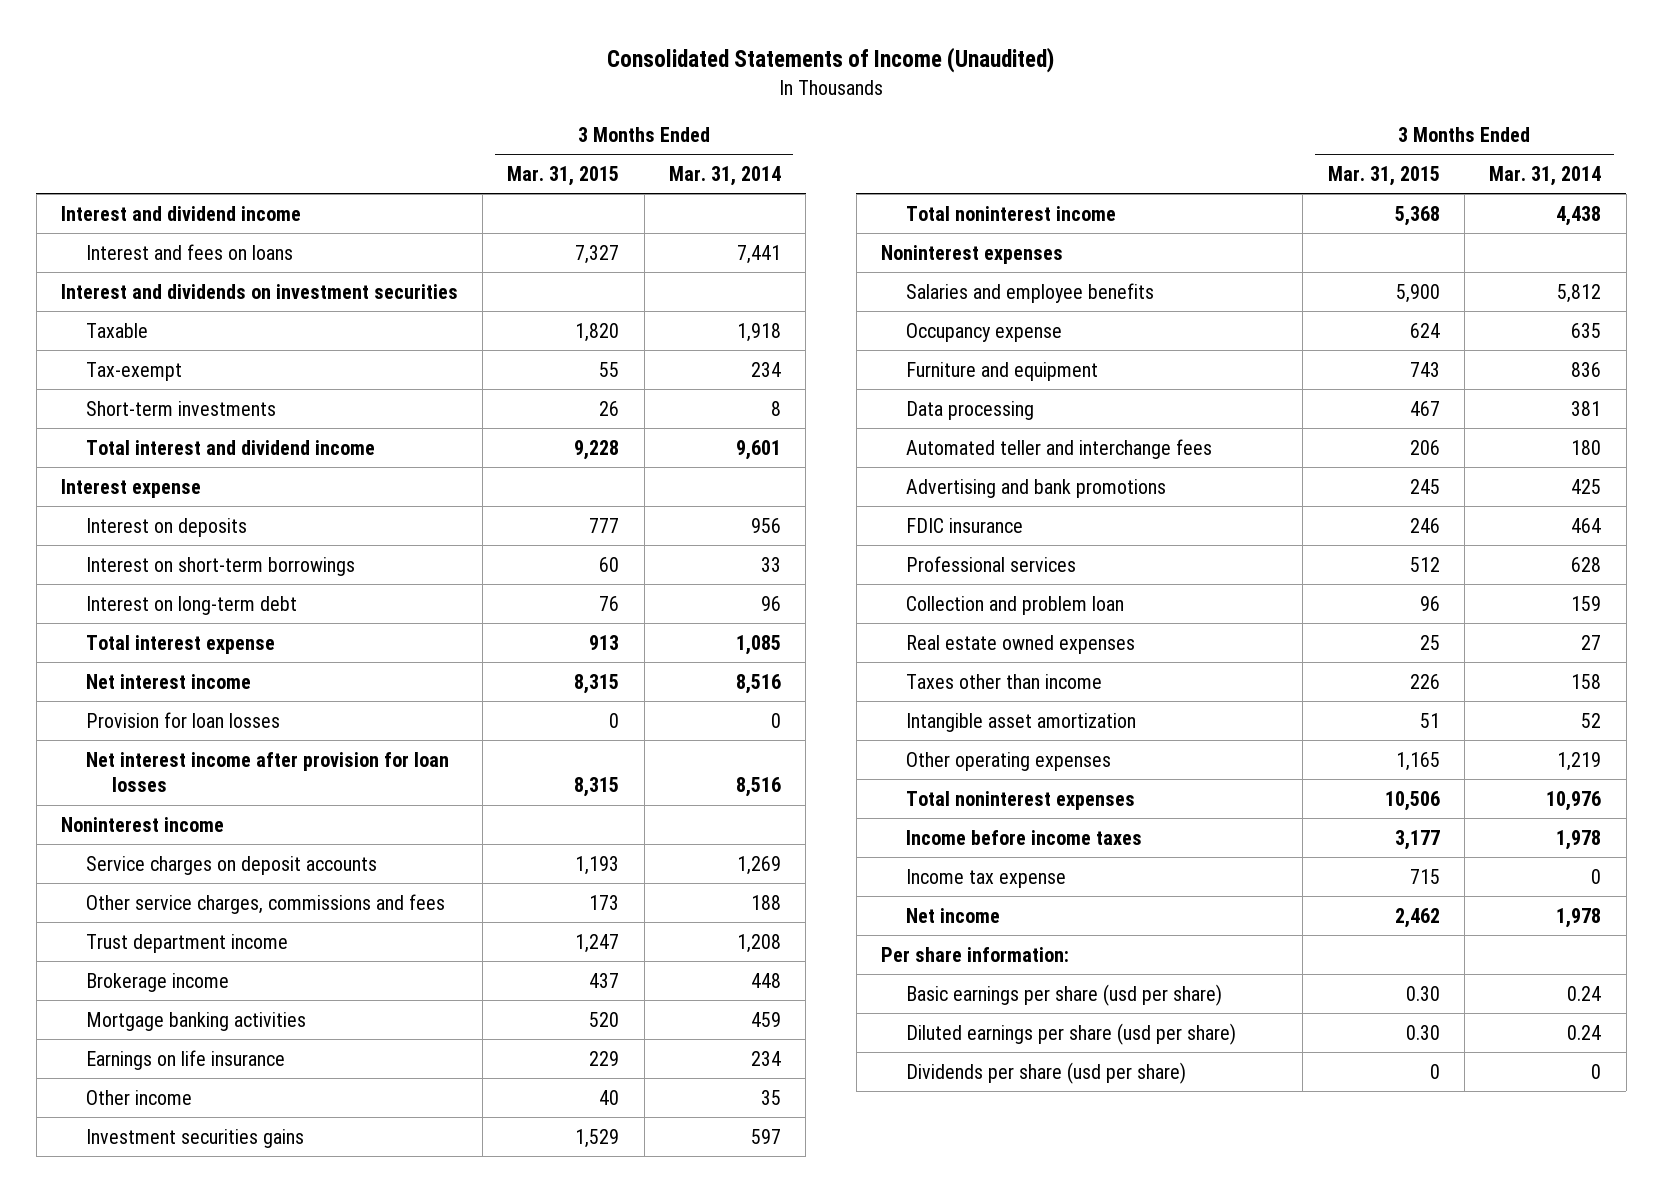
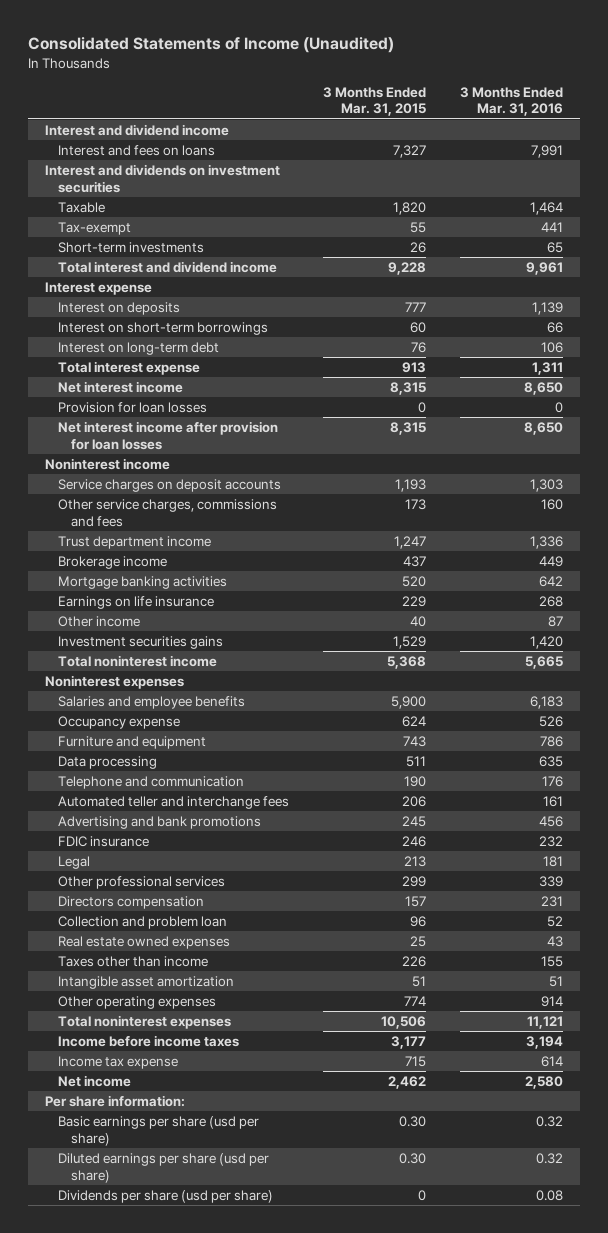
[669,165,782,186] Mar. 31, 2014 -> none
none -> [459,86,563,117] 3 Months Ended Mar. 31, 2016
[1409,400,1440,416] 467 -> [405,756,426,768] 511
none -> [58,776,245,790] Telephone and communication
none -> [58,856,91,870] Legal
[906,555,1077,572] Professional services -> [58,876,226,890] Other professional services
[1409,556,1440,572] 512 -> [401,876,426,888] 299
none -> [58,896,205,910] Directors compensation
[1395,751,1440,771] 1,165 -> [403,996,426,1007] 774

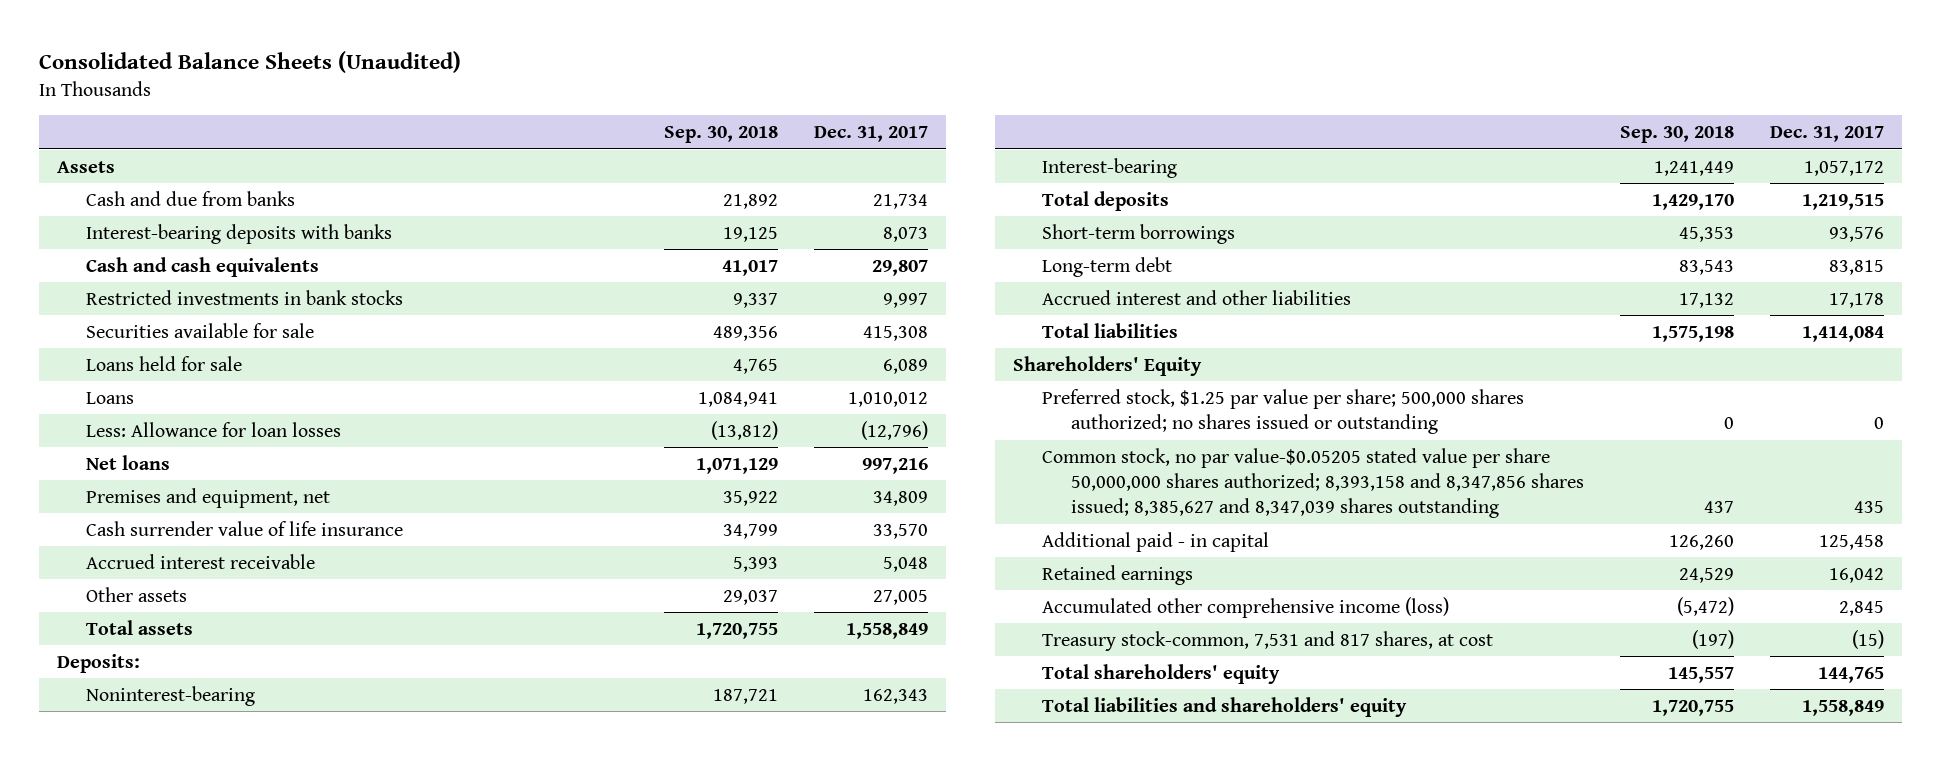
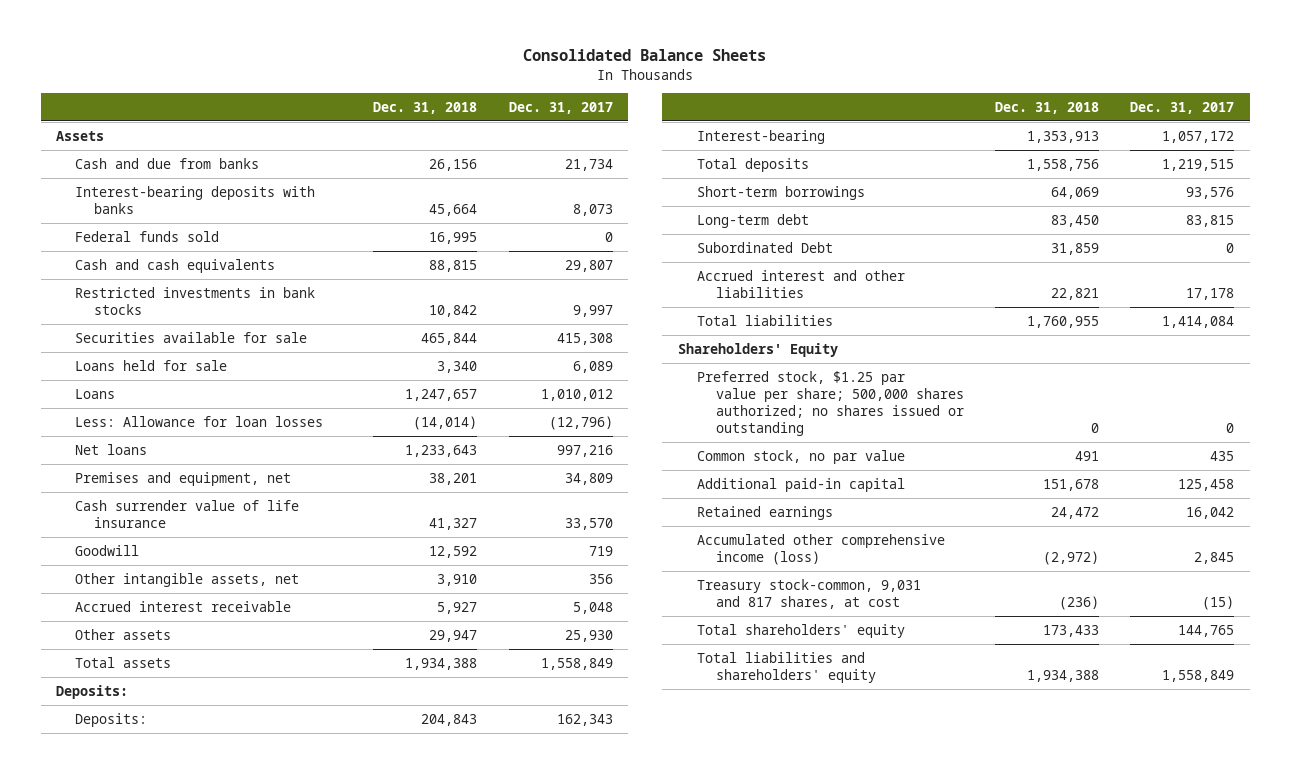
[39,51,462,74] Consolidated Balance Sheets (Unaudited) -> [523,49,767,62] Consolidated Balance Sheets
[664,125,779,143] Sep. 30, 2018 -> none
none -> [373,101,478,114] Dec. 31, 2018
none -> [75,230,220,242] Federal funds sold
none -> [75,544,140,556] Goodwill
none -> [75,572,300,587] Other intangible assets, net
[873,589,929,605] 27,005 -> [564,629,613,642] 25,930
[86,685,256,706] Noninterest-bearing -> [75,712,148,727] Deposits:
none -> [696,241,833,253] Subordinated Debt
[1042,447,1585,519] Common stock, no par value-$0.05205 stated value per share 50,000,000 shares authorized; 8,393,158 and 8,347,856 shares issued; 8,385,627 and 8,347,039 shares outstanding -> [696,449,905,464] Common stock, no par value
[1042,531,1270,552] Additional paid - in capital -> [696,477,905,492] Additional paid-in capital
[1042,630,1494,651] Treasury stock-common, 7,531 and 817 shares, at cost -> [696,578,921,609] Treasury stock-common, 9,031 and 817 shares, at cost

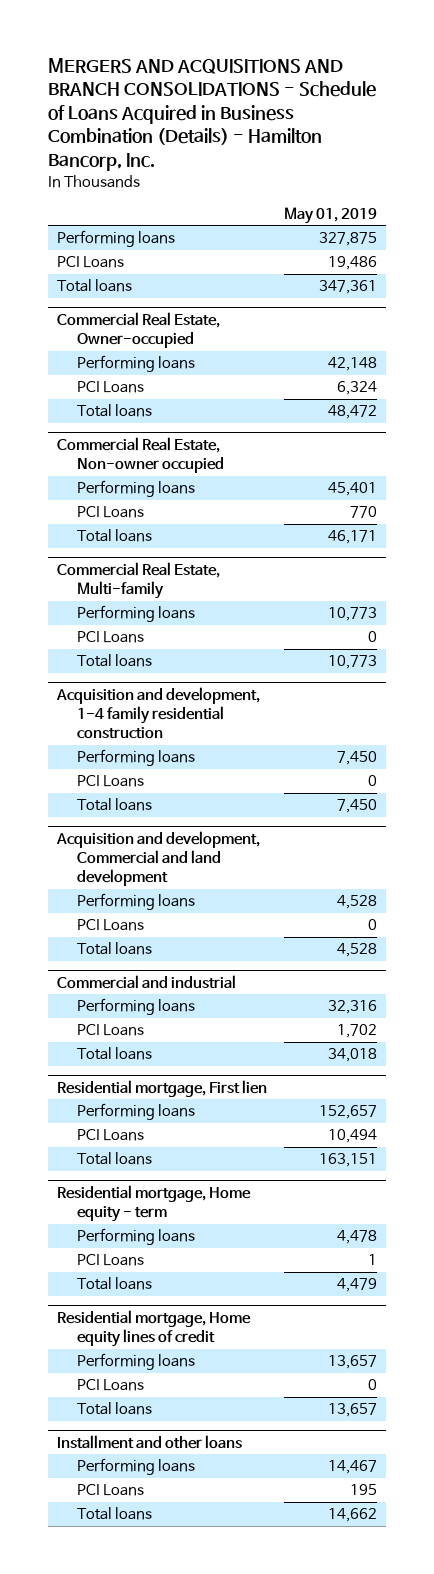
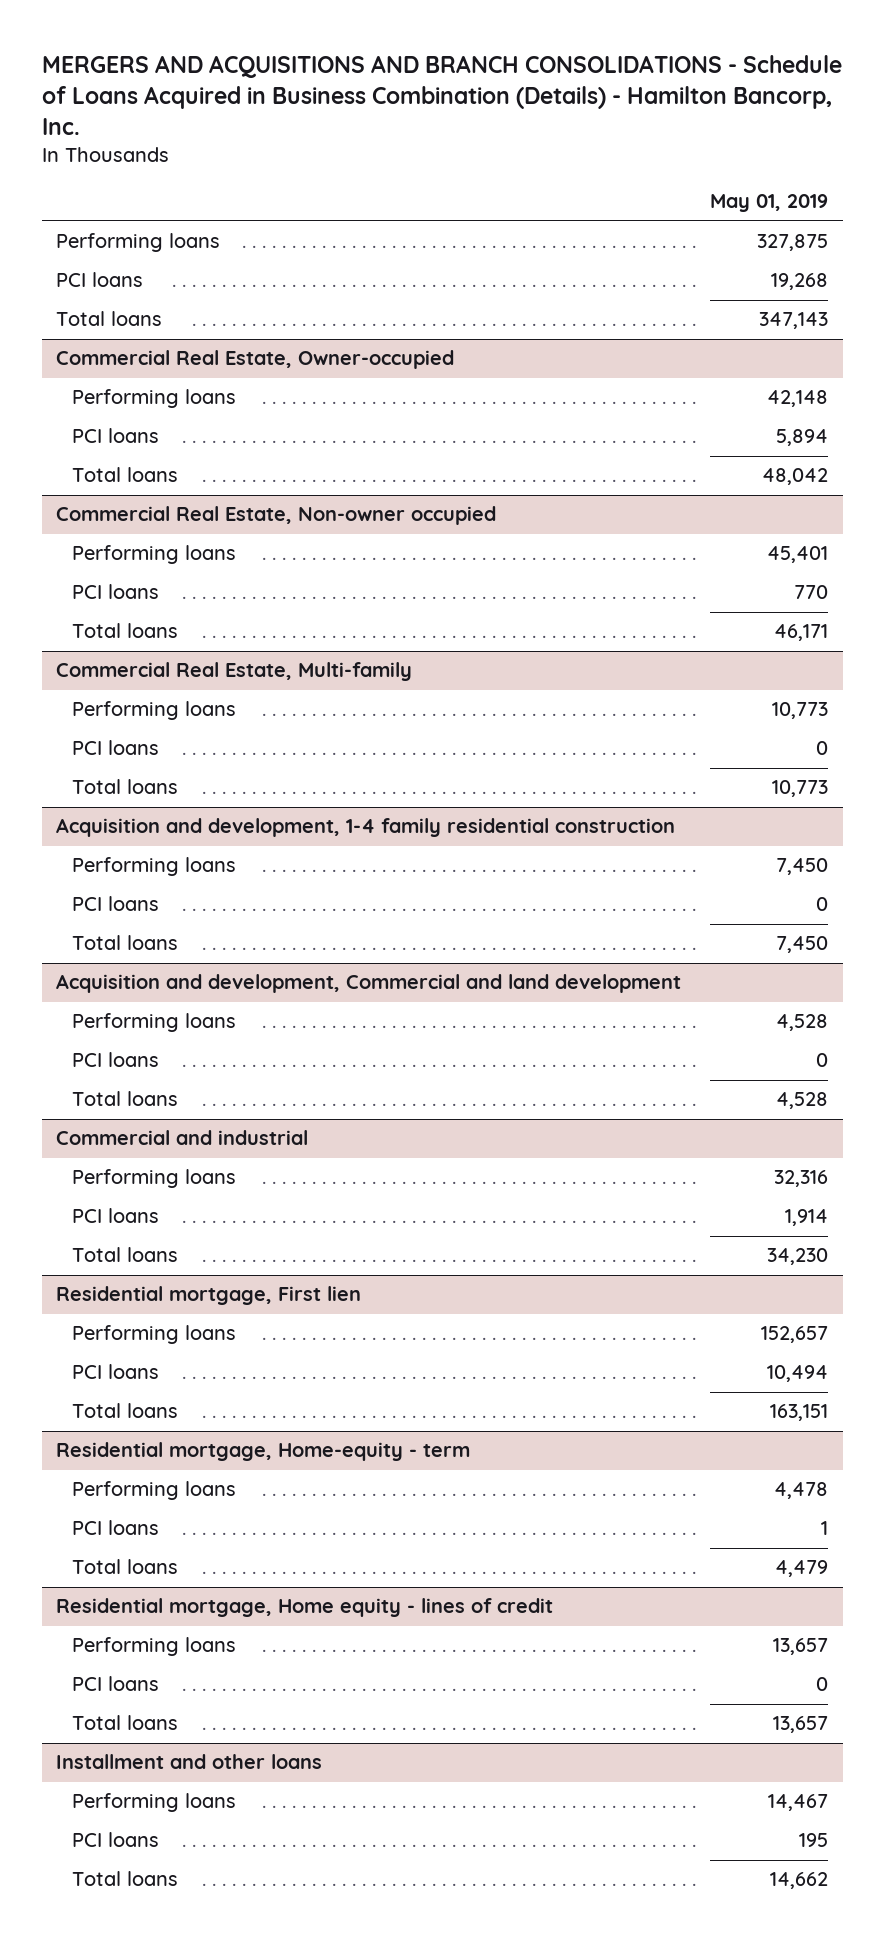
[56,256,124,269] PCI Loans -> [56,272,144,288] PCI loans
[328,256,378,271] 19,486 -> [771,273,829,291] 19,268
[319,280,378,295] 347,361 -> [759,312,829,330] 347,143
[77,381,145,394] PCI Loans -> [72,428,160,444] PCI loans
[337,381,378,396] 6,324 -> [776,429,829,447] 5,894
[328,405,378,420] 48,472 -> [762,468,829,486] 48,042
[77,506,145,519] PCI Loans -> [72,584,160,600] PCI loans
[77,631,145,644] PCI Loans -> [72,740,160,756] PCI loans
[77,775,145,788] PCI Loans -> [72,896,160,912] PCI loans
[77,919,145,932] PCI Loans -> [72,1052,160,1068] PCI loans
[77,1024,145,1037] PCI Loans -> [72,1208,160,1224] PCI loans
[337,1024,378,1039] 1,702 -> [785,1209,829,1227] 1,914
[328,1048,378,1063] 34,018 -> [767,1248,829,1266] 34,230
[77,1129,145,1142] PCI Loans -> [72,1364,160,1380] PCI loans
[56,1184,251,1223] Residential mortgage, Home equity - term -> [56,1442,471,1462] Residential mortgage, Home-equity - term
[77,1254,145,1267] PCI Loans -> [72,1520,160,1536] PCI loans
[56,1309,251,1348] Residential mortgage, Home equity lines of credit -> [56,1598,554,1618] Residential mortgage, Home equity - lines of credit
[77,1379,145,1392] PCI Loans -> [72,1676,160,1692] PCI loans
[77,1484,145,1497] PCI Loans -> [72,1832,160,1848] PCI loans

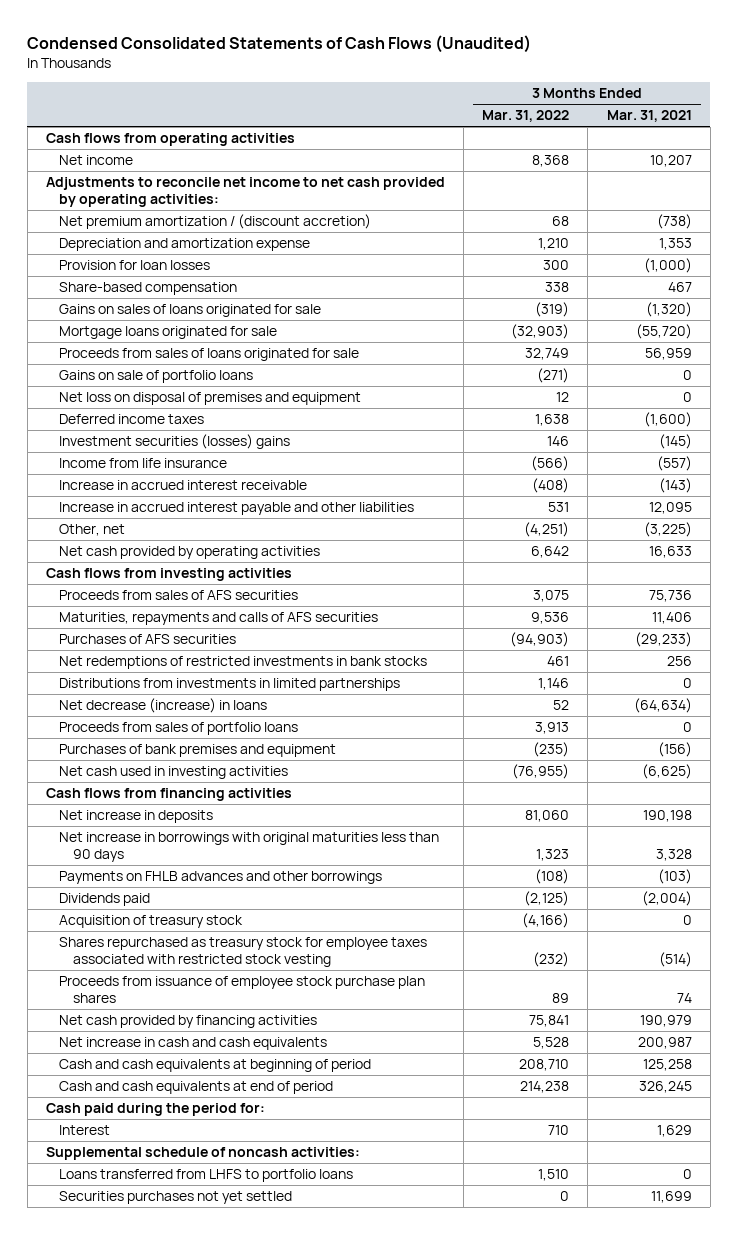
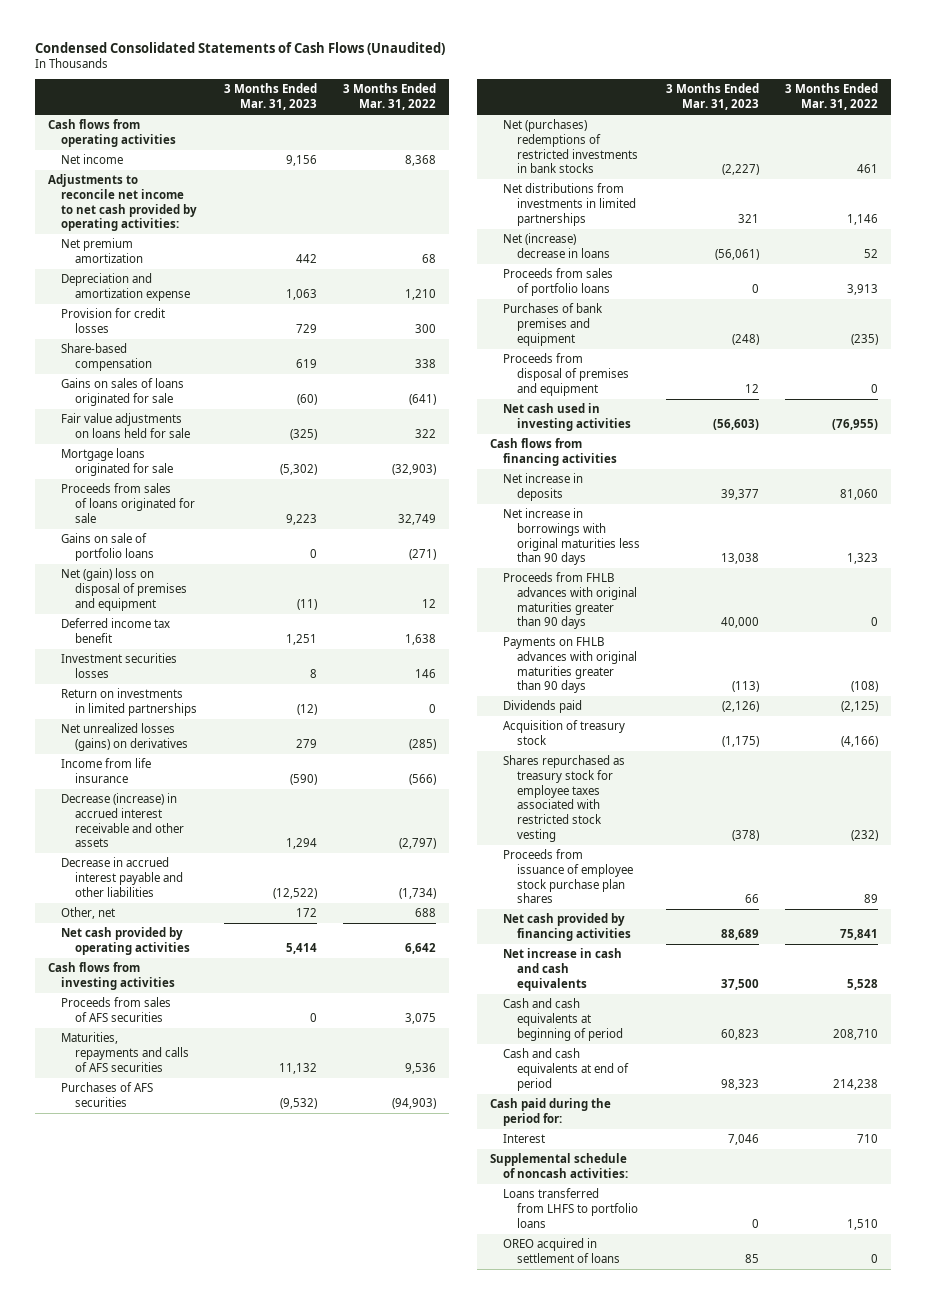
[606,110,692,123] Mar. 31, 2021 -> none
none -> [223,83,317,111] 3 Months Ended Mar. 31, 2023
[59,214,372,230] Net premium amortization / (discount accretion) -> [61,238,143,263] Net premium amortization
[59,260,211,271] Provision for loan losses -> [61,308,166,333] Provision for credit losses
[535,302,570,318] (319) -> [408,393,436,405] (641)
none -> [61,413,190,438] Fair value adjustments on loans held for sale
[59,392,362,406] Net loss on disposal of premises and equipment -> [61,568,187,611] Net (gain) loss on disposal of premises and equipment
[59,414,205,425] Deferred income taxes -> [61,618,171,643] Deferred income tax benefit
[59,434,291,450] Investment securities (losses) gains -> [61,653,178,678] Investment securities losses
none -> [61,688,197,716] Return on investments in limited partnerships
none -> [61,723,188,751] Net unrealized losses (gains) on derivatives
[59,480,308,491] Increase in accrued interest receivable -> [61,793,184,848] Decrease (increase) in accrued interest receivable and other assets
[532,478,570,494] (408) -> [398,838,436,850] (2,797)
[59,502,415,516] Increase in accrued interest payable and other liabilities -> [61,857,183,897] Decrease in accrued interest payable and other liabilities
[548,502,570,513] 531 -> [398,887,436,899] (1,734)
[524,522,570,538] (4,251) -> [414,908,436,918] 688
[59,656,428,670] Net redemptions of restricted investments in bank stocks -> [503,119,638,174] Net (purchases) redemptions of restricted investments in bank stocks
[59,678,401,692] Distributions from investments in limited partnerships -> [503,183,636,226] Net distributions from investments in limited partnerships
[59,698,268,714] Net decrease (increase) in loans -> [503,233,610,258] Net (increase) decrease in loans
none -> [503,353,629,396] Proceeds from disposal of premises and equipment
none -> [503,572,637,630] Proceeds from FHLB advances with original maturities greater than 90 days
[59,871,383,885] Payments on FHLB advances and other borrowings -> [503,637,637,694] Payments on FHLB advances with original maturities greater than 90 days
[59,1191,293,1205] Securities purchases not yet settled -> none
none -> [503,1238,620,1263] OREO acquired in settlement of loans

